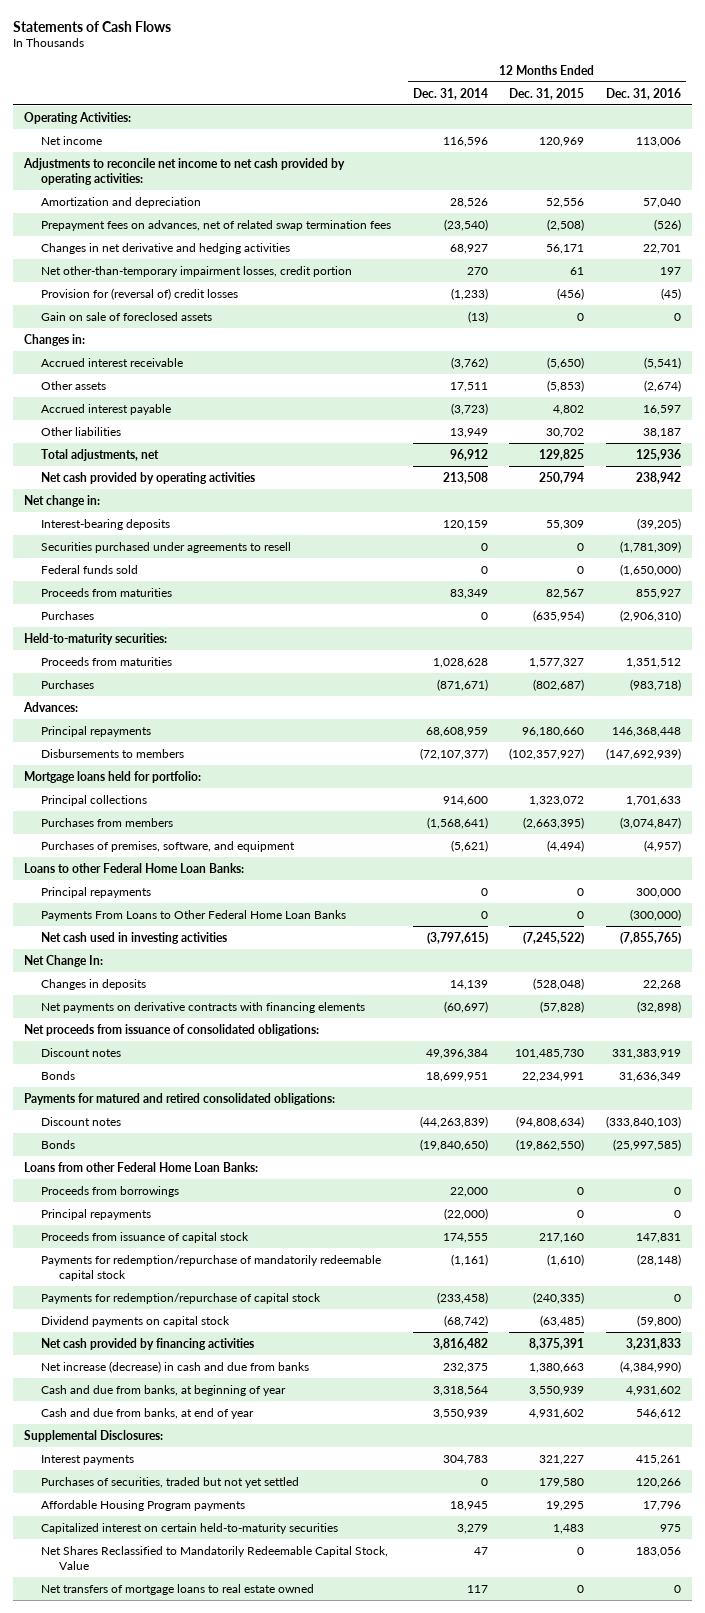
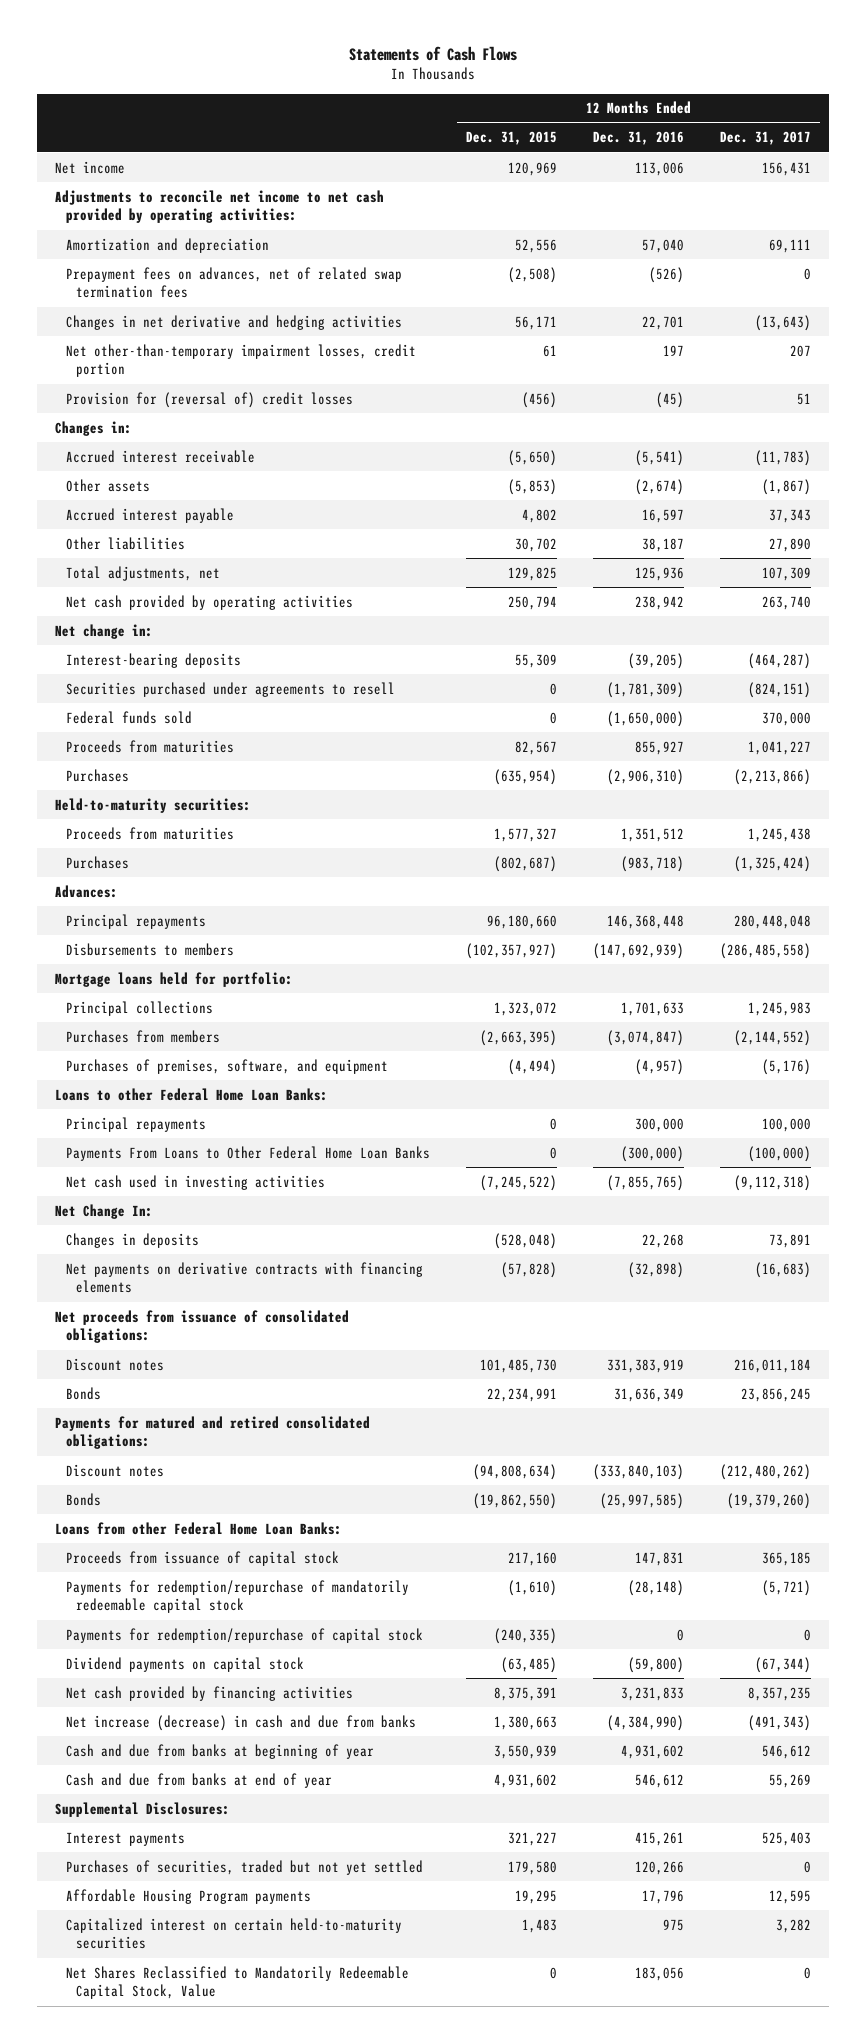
[412,87,488,100] Dec. 31, 2014 -> none
none -> [720,131,812,146] Dec. 31, 2017
[24,111,132,124] Operating Activities: -> none
[41,311,213,321] Gain on sale of foreclosed assets -> none
[41,1185,180,1197] Proceeds from borrowings -> none
[41,1208,152,1220] Principal repayments -> none
[41,1384,287,1396] Cash and due from banks, at beginning of year -> [65,1743,374,1759] Cash and due from banks at beginning of year
[41,1407,255,1419] Cash and due from banks, at end of year -> [65,1772,332,1788] Cash and due from banks at end of year
[41,1583,315,1595] Net transfers of mortgage loans to real estate owned -> none

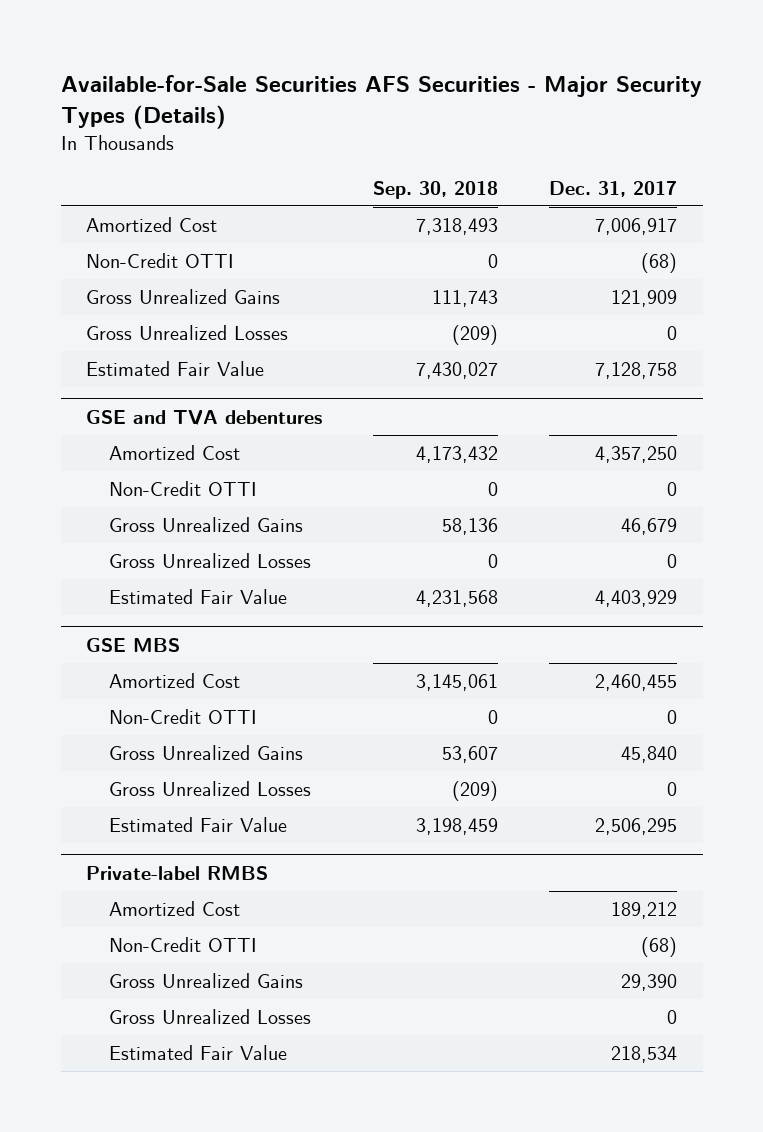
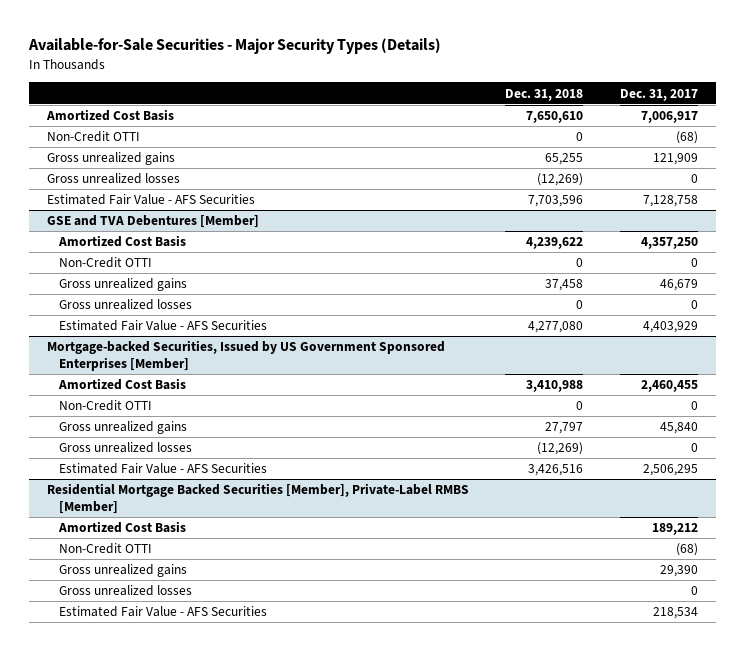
[60,74,702,129] Available-for-Sale Securities AFS Securities - Major Security Types (Details) -> [27,38,441,55] Available-for-Sale Securities - Major Security Types (Details)
[373,180,499,199] Sep. 30, 2018 -> none
none -> [505,88,584,101] Dec. 31, 2018
[86,217,218,233] Amortized Cost -> [46,109,175,122] Amortized Cost Basis
[86,289,281,305] Gross Unrealized Gains -> [47,152,176,166] Gross unrealized gains
[86,325,289,341] Gross Unrealized Losses -> [47,173,181,185] Gross unrealized losses
[86,361,265,377] Estimated Fair Value -> [47,194,256,206] Estimated Fair Value - AFS Securities
[86,409,323,425] GSE and TVA debentures -> [47,215,260,229] GSE and TVA Debentures [Member]
[109,445,241,461] Amortized Cost -> [58,235,187,248] Amortized Cost Basis
[109,517,304,533] Gross Unrealized Gains -> [59,278,188,292] Gross unrealized gains
[109,553,312,569] Gross Unrealized Losses -> [59,299,193,311] Gross unrealized losses
[109,589,288,605] Estimated Fair Value -> [59,320,268,332] Estimated Fair Value - AFS Securities
[86,637,181,652] GSE MBS -> [47,340,446,371] Mortgage-backed Securities, Issued by US Government Sponsored Enterprises [Member]
[109,673,241,689] Amortized Cost -> [58,378,187,391] Amortized Cost Basis
[86,865,269,880] Private-label RMBS -> none
[109,745,304,761] Gross Unrealized Gains -> [59,421,188,435] Gross unrealized gains
[109,781,312,797] Gross Unrealized Losses -> [59,442,193,454] Gross unrealized losses
[109,817,288,833] Estimated Fair Value -> [59,463,268,475] Estimated Fair Value - AFS Securities
none -> [47,483,470,514] Residential Mortgage Backed Securities [Member], Private-Label RMBS [Member]
[109,901,241,917] Amortized Cost -> [58,521,187,534] Amortized Cost Basis
[109,973,304,989] Gross Unrealized Gains -> [59,564,188,578] Gross unrealized gains
[109,1009,312,1025] Gross Unrealized Losses -> [59,585,193,597] Gross unrealized losses
[109,1045,288,1061] Estimated Fair Value -> [59,606,268,618] Estimated Fair Value - AFS Securities

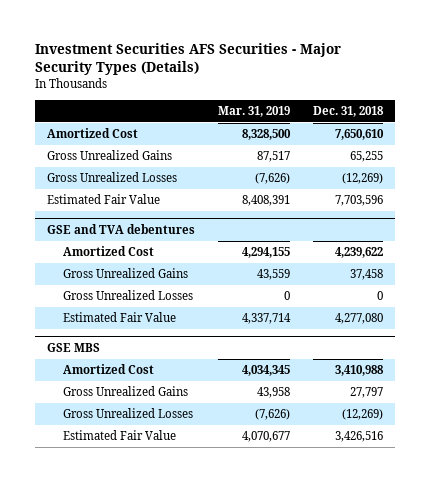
[27,38,441,55] Available-for-Sale Securities - Major Security Types (Details) -> [35,42,342,75] Investment Securities AFS Securities - Major Security Types (Details)
[619,88,698,101] Dec. 31, 2017 -> none
none -> [218,105,291,117] Mar. 31, 2019
[47,131,141,143] Non-Credit OTTI -> none
[59,257,153,269] Non-Credit OTTI -> none
[59,400,153,412] Non-Credit OTTI -> none
[47,483,470,514] Residential Mortgage Backed Securities [Member], Private-Label RMBS [Member] -> none
[58,521,187,534] Amortized Cost Basis -> none
[59,543,153,555] Non-Credit OTTI -> none
[59,564,188,578] Gross unrealized gains -> none
[59,585,193,597] Gross unrealized losses -> none
[59,606,268,618] Estimated Fair Value - AFS Securities -> none
[46,109,175,122] Amortized Cost Basis -> [46,128,138,139] Amortized Cost
[47,152,176,166] Gross unrealized gains -> [46,150,172,161] Gross Unrealized Gains
[47,173,181,185] Gross unrealized losses -> [46,172,177,183] Gross Unrealized Losses
[47,194,256,206] Estimated Fair Value - AFS Securities -> [46,194,160,205] Estimated Fair Value
[47,215,260,229] GSE and TVA Debentures [Member] -> [46,223,195,234] GSE and TVA debentures
[58,235,187,248] Amortized Cost Basis -> [63,246,155,257] Amortized Cost
[59,278,188,292] Gross unrealized gains -> [63,268,189,279] Gross Unrealized Gains
[59,299,193,311] Gross unrealized losses -> [63,290,194,301] Gross Unrealized Losses
[59,320,268,332] Estimated Fair Value - AFS Securities -> [63,312,177,323] Estimated Fair Value
[47,340,446,371] Mortgage-backed Securities, Issued by US Government Sponsored Enterprises [Member] -> [46,342,100,352] GSE MBS
[58,378,187,391] Amortized Cost Basis -> [63,364,155,375] Amortized Cost
[59,421,188,435] Gross unrealized gains -> [63,386,189,397] Gross Unrealized Gains
[59,442,193,454] Gross unrealized losses -> [63,408,194,419] Gross Unrealized Losses
[59,463,268,475] Estimated Fair Value - AFS Securities -> [63,430,177,441] Estimated Fair Value

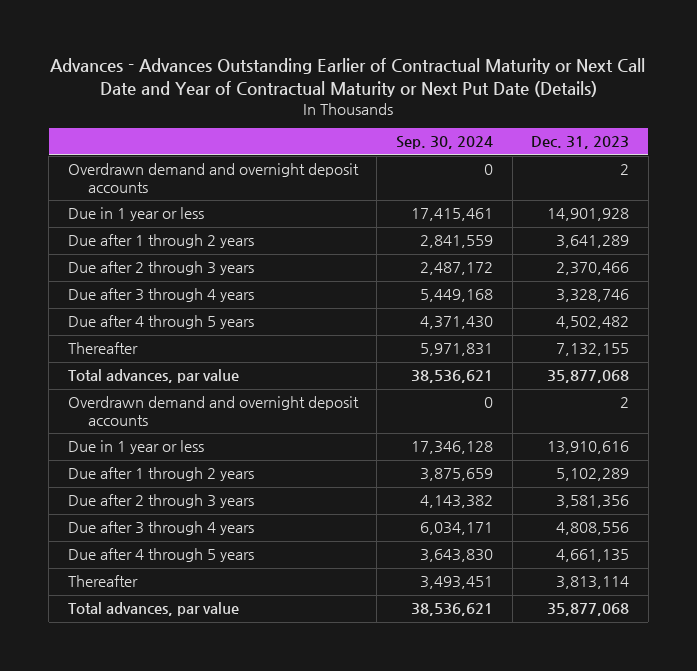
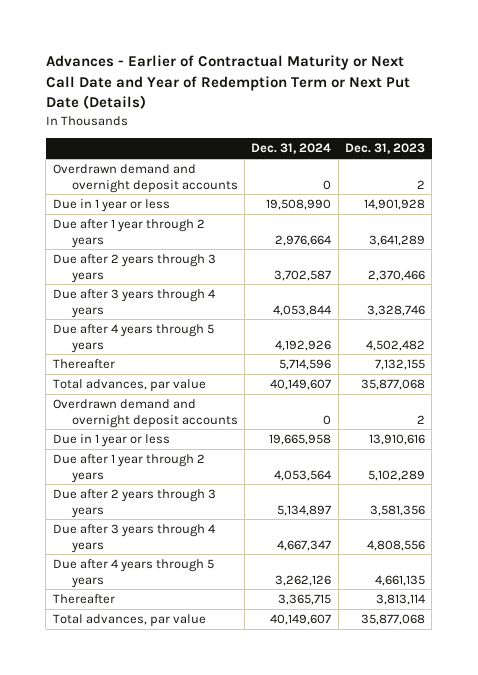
[50,58,646,97] Advances - Advances Outstanding Earlier of Contractual Maturity or Next Call Date and Year of Contractual Maturity or Next Put Date (Details) -> [45,55,410,110] Advances - Earlier of Contractual Maturity or Next Call Date and Year of Redemption Term or Next Put Date (Details)
[395,136,493,150] Sep. 30, 2024 -> none
none -> [251,143,332,155] Dec. 31, 2024
[67,234,254,249] Due after 1 through 2 years -> [52,219,205,248] Due after 1 year through 2 years
[67,261,254,276] Due after 2 through 3 years -> [52,254,216,283] Due after 2 years through 3 years
[67,288,254,303] Due after 3 through 4 years -> [52,289,215,318] Due after 3 years through 4 years
[67,315,254,330] Due after 4 through 5 years -> [52,324,214,353] Due after 4 years through 5 years
[67,467,254,482] Due after 1 through 2 years -> [52,454,205,483] Due after 1 year through 2 years
[67,494,254,509] Due after 2 through 3 years -> [52,489,216,518] Due after 2 years through 3 years
[67,521,254,536] Due after 3 through 4 years -> [52,524,215,553] Due after 3 years through 4 years
[67,548,254,563] Due after 4 through 5 years -> [52,559,214,588] Due after 4 years through 5 years

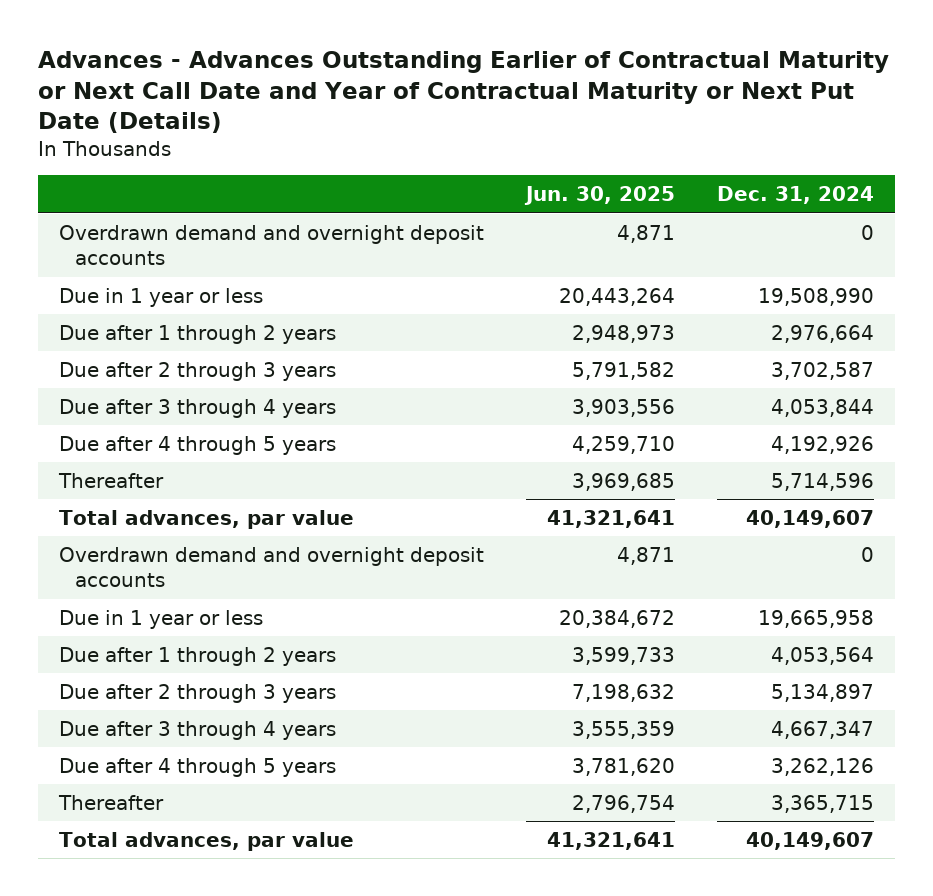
[45,55,410,110] Advances - Earlier of Contractual Maturity or Next Call Date and Year of Redemption Term or Next Put Date (Details) -> [37,51,889,134] Advances - Advances Outstanding Earlier of Contractual Maturity or Next Call Date and Year of Contractual Maturity or Next Put Date (Details)
[345,143,426,155] Dec. 31, 2023 -> none
none -> [523,186,675,206] Jun. 30, 2025
[52,219,205,248] Due after 1 year through 2 years -> [58,324,336,344] Due after 1 through 2 years
[52,254,216,283] Due after 2 years through 3 years -> [58,361,336,381] Due after 2 through 3 years
[52,289,215,318] Due after 3 years through 4 years -> [58,398,336,418] Due after 3 through 4 years
[52,324,214,353] Due after 4 years through 5 years -> [58,435,336,455] Due after 4 through 5 years
[52,454,205,483] Due after 1 year through 2 years -> [58,646,336,666] Due after 1 through 2 years
[52,489,216,518] Due after 2 years through 3 years -> [58,683,336,703] Due after 2 through 3 years
[52,524,215,553] Due after 3 years through 4 years -> [58,720,336,740] Due after 3 through 4 years
[52,559,214,588] Due after 4 years through 5 years -> [58,757,336,777] Due after 4 through 5 years

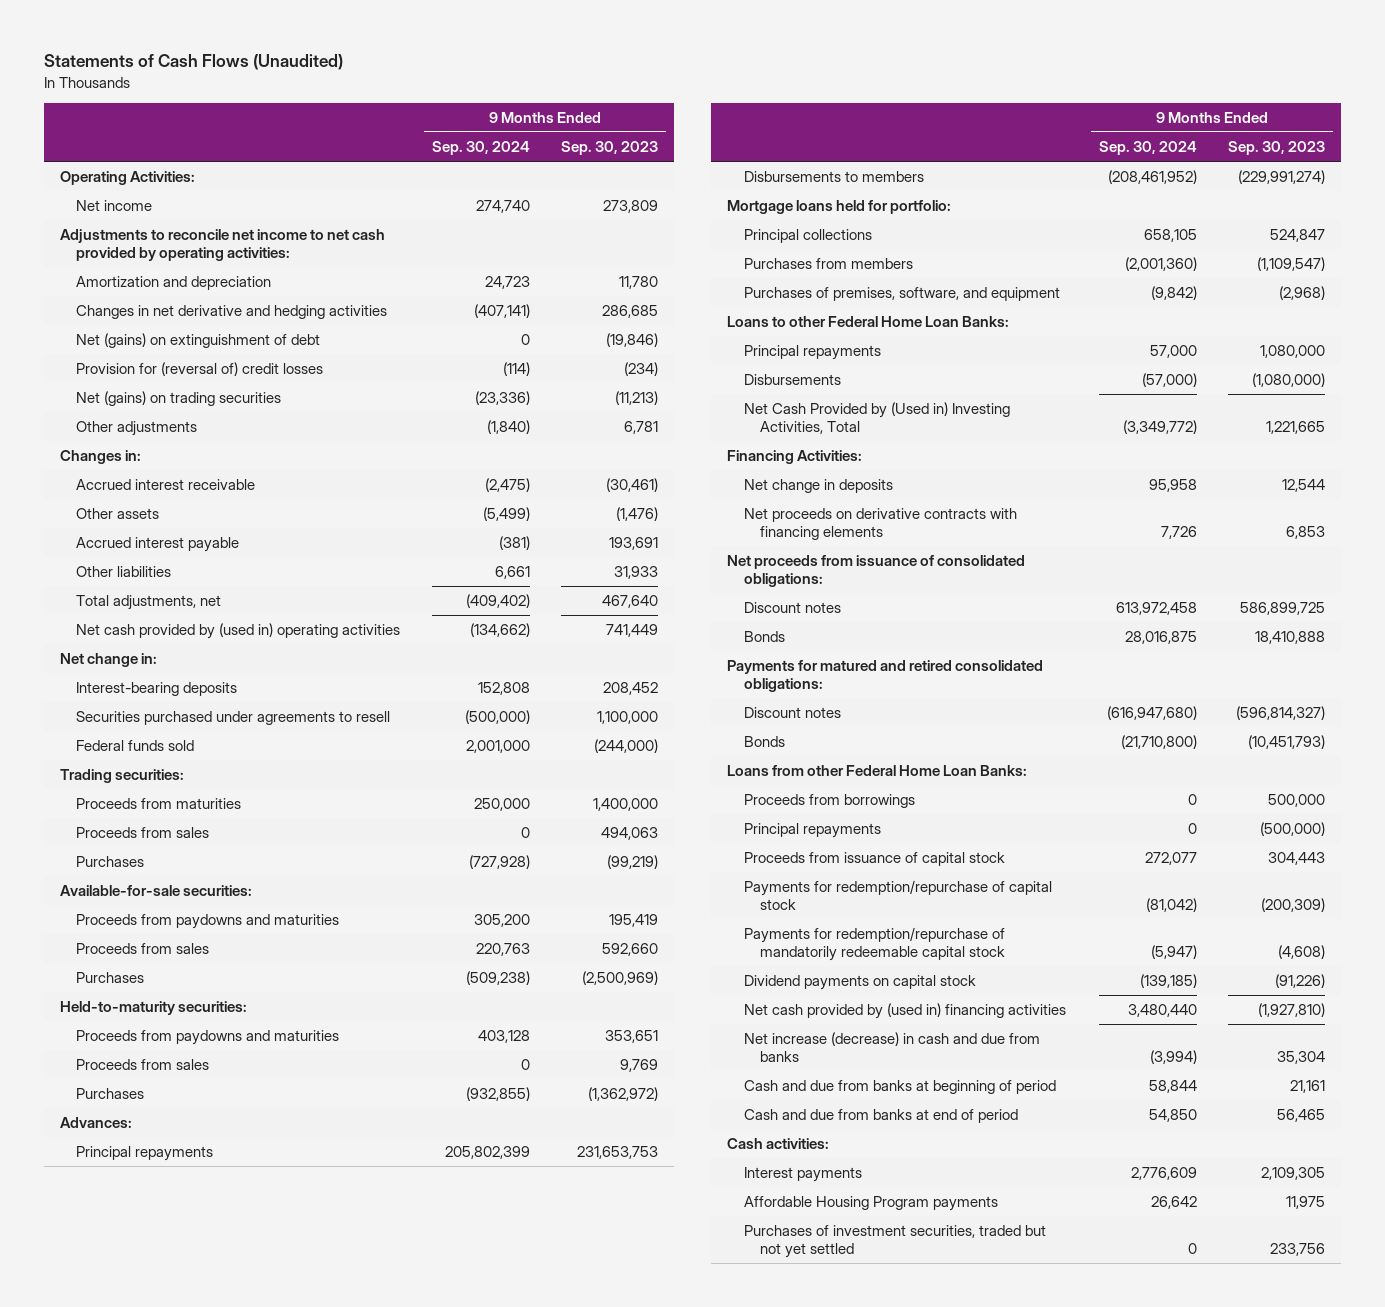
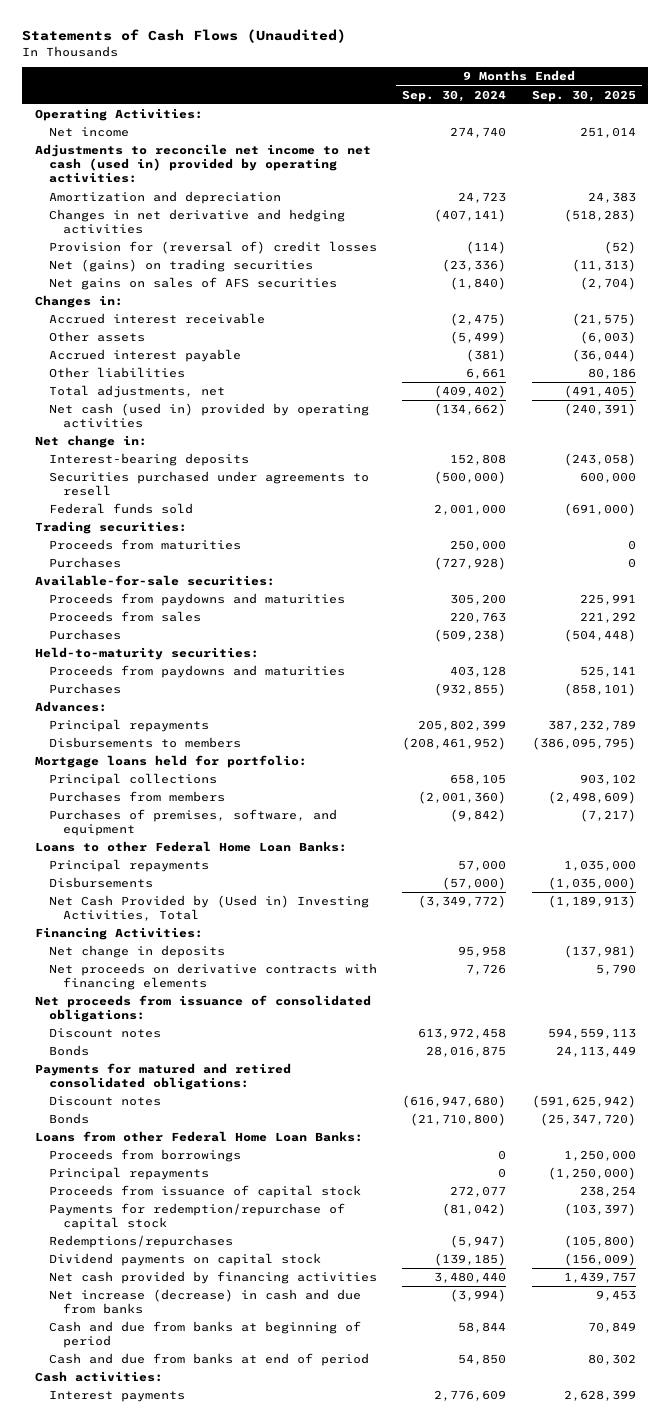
[561,140,659,155] Sep. 30, 2023 -> none
none -> [531,89,636,102] Sep. 30, 2025
[59,229,385,261] Adjustments to reconcile net income to net cash provided by operating activities: -> [35,144,372,184] Adjustments to reconcile net income to net cash (used in) provided by operating activities:
[76,333,321,349] Net (gains) on extinguishment of debt -> none
[76,421,198,437] Other adjustments -> [49,277,338,291] Net gains on sales of AFS securities
[76,623,401,640] Net cash provided by (used in) operating activities -> [49,403,370,429] Net cash (used in) provided by operating activities
[76,827,210,839] Proceeds from sales -> none
[76,1059,210,1071] Proceeds from sales -> none
[743,927,1006,961] Payments for redemption/repurchase of mandatorily redeemable capital stock -> [49,1235,234,1249] Redemptions/repurchases
[743,1003,1066,1020] Net cash provided by (used in) financing activities -> [49,1271,378,1285] Net cash provided by financing activities
[743,1196,998,1212] Affordable Housing Program payments -> none
[743,1225,1046,1258] Purchases of investment securities, traded but not yet settled -> none

